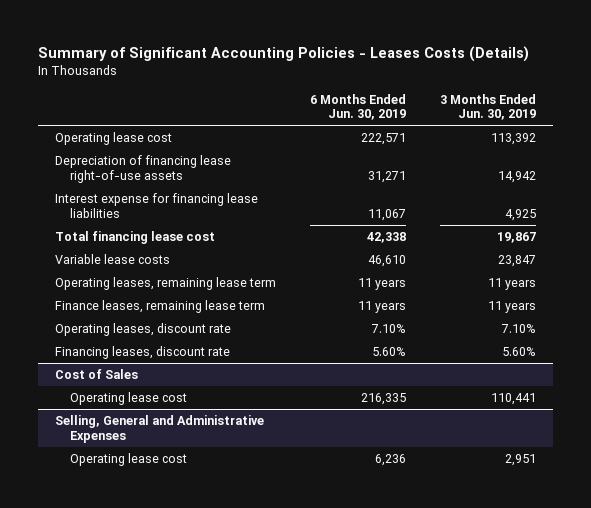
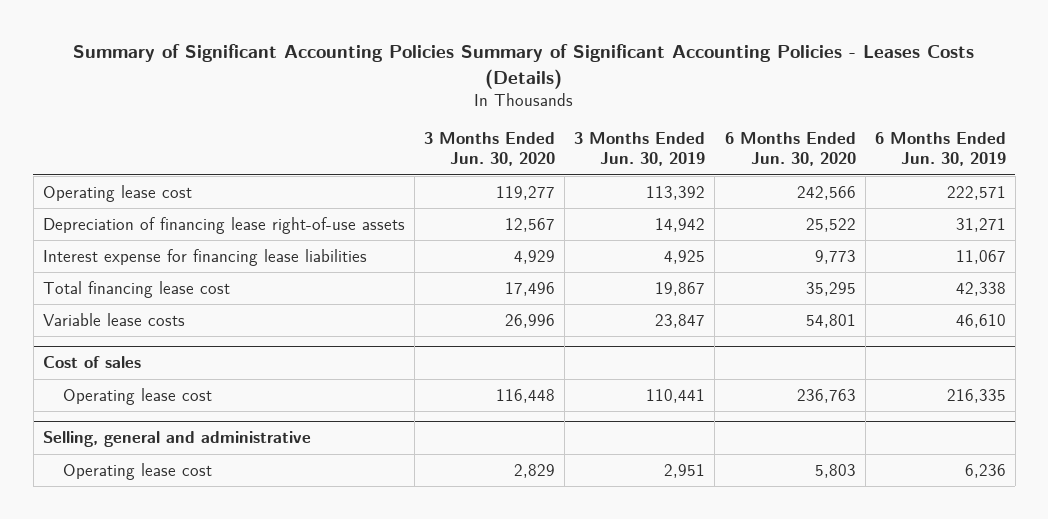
[37,45,529,62] Summary of Significant Accounting Policies - Leases Costs (Details) -> [73,44,975,89] Summary of Significant Accounting Policies Summary of Significant Accounting Policies - Leases Costs (Details)
none -> [423,131,555,167] 3 Months Ended Jun. 30, 2020
none -> [724,131,856,167] 6 Months Ended Jun. 30, 2020
[54,277,276,291] Operating leases, remaining lease term -> none
[54,300,265,314] Finance leases, remaining lease term -> none
[54,323,231,337] Operating leases, discount rate -> none
[54,346,230,360] Financing leases, discount rate -> none
[54,369,138,380] Cost of Sales -> [42,356,141,369] Cost of sales
[54,415,264,443] Selling, General and Administrative Expenses -> [42,431,311,448] Selling, general and administrative

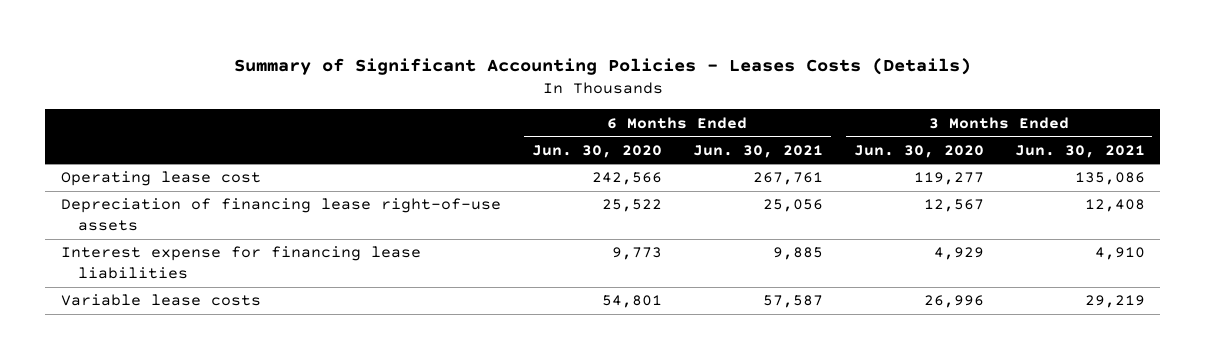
[73,44,975,89] Summary of Significant Accounting Policies Summary of Significant Accounting Policies - Leases Costs (Details) -> [233,57,971,75] Summary of Significant Accounting Policies - Leases Costs (Details)
[574,131,706,167] 3 Months Ended Jun. 30, 2019 -> none
[874,131,1006,167] 6 Months Ended Jun. 30, 2019 -> none
none -> [692,144,823,158] Jun. 30, 2021
none -> [1014,144,1145,158] Jun. 30, 2021
[42,280,230,298] Total financing lease cost -> none
[42,356,141,369] Cost of sales -> none
[63,387,213,405] Operating lease cost -> none
[42,431,311,448] Selling, general and administrative -> none
[63,462,213,480] Operating lease cost -> none

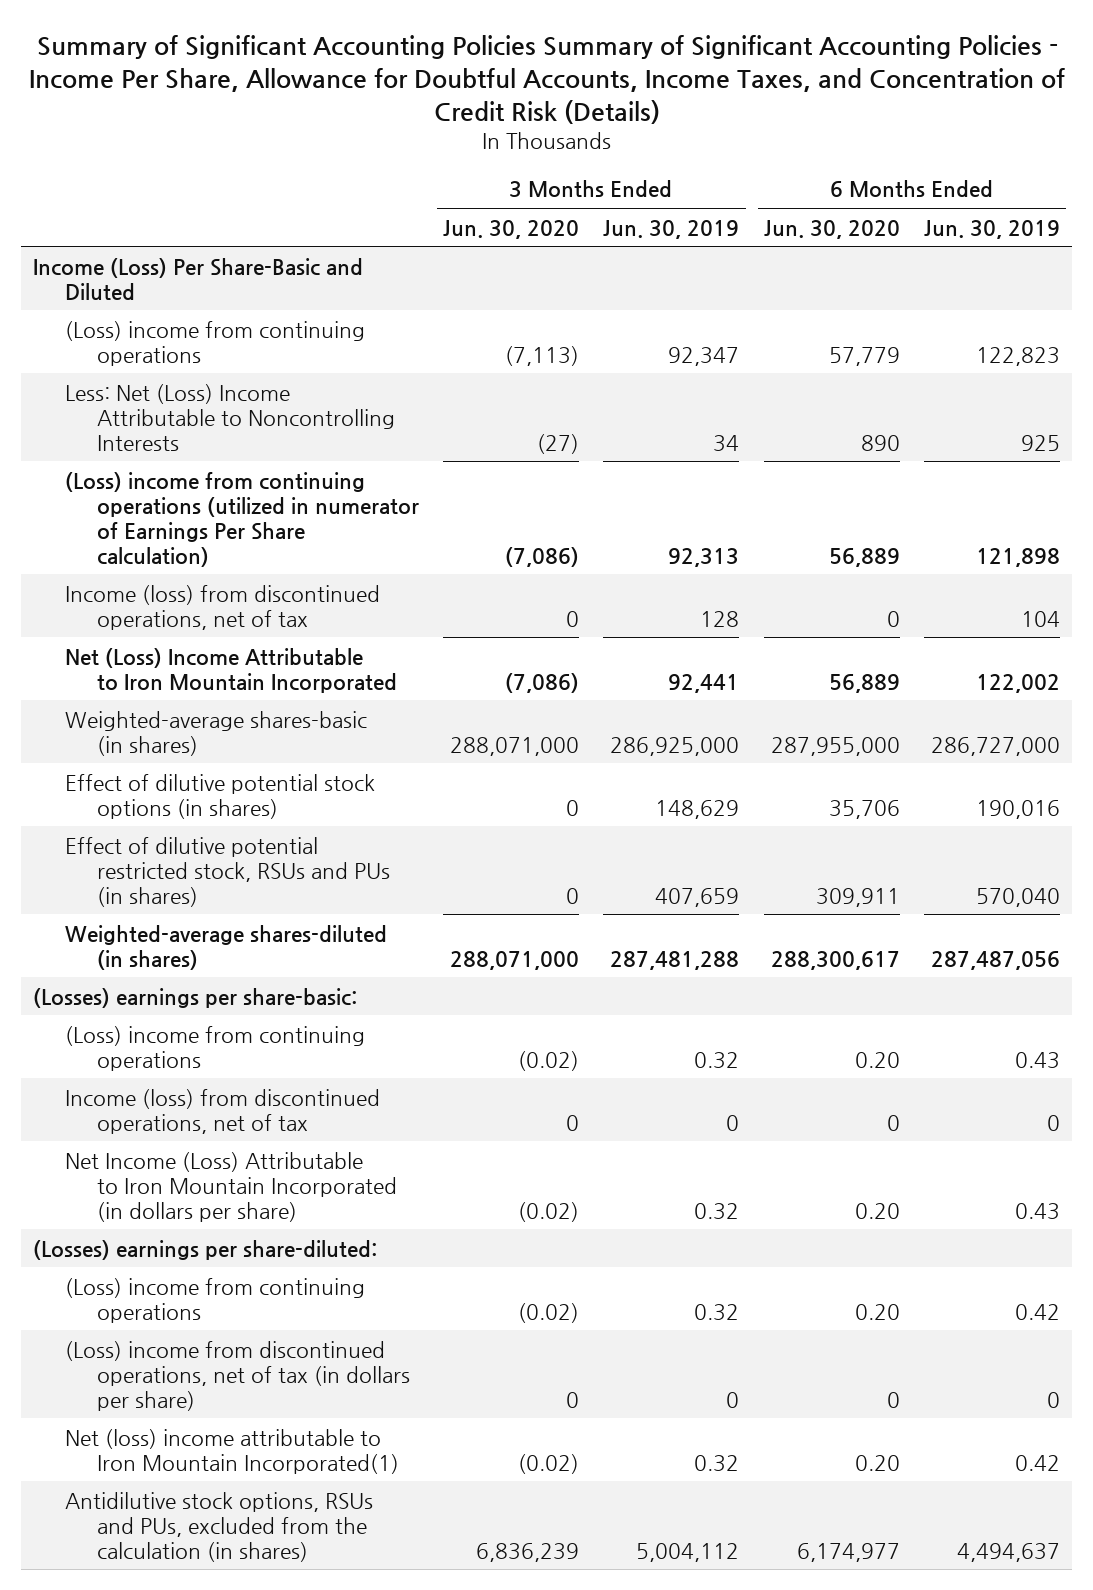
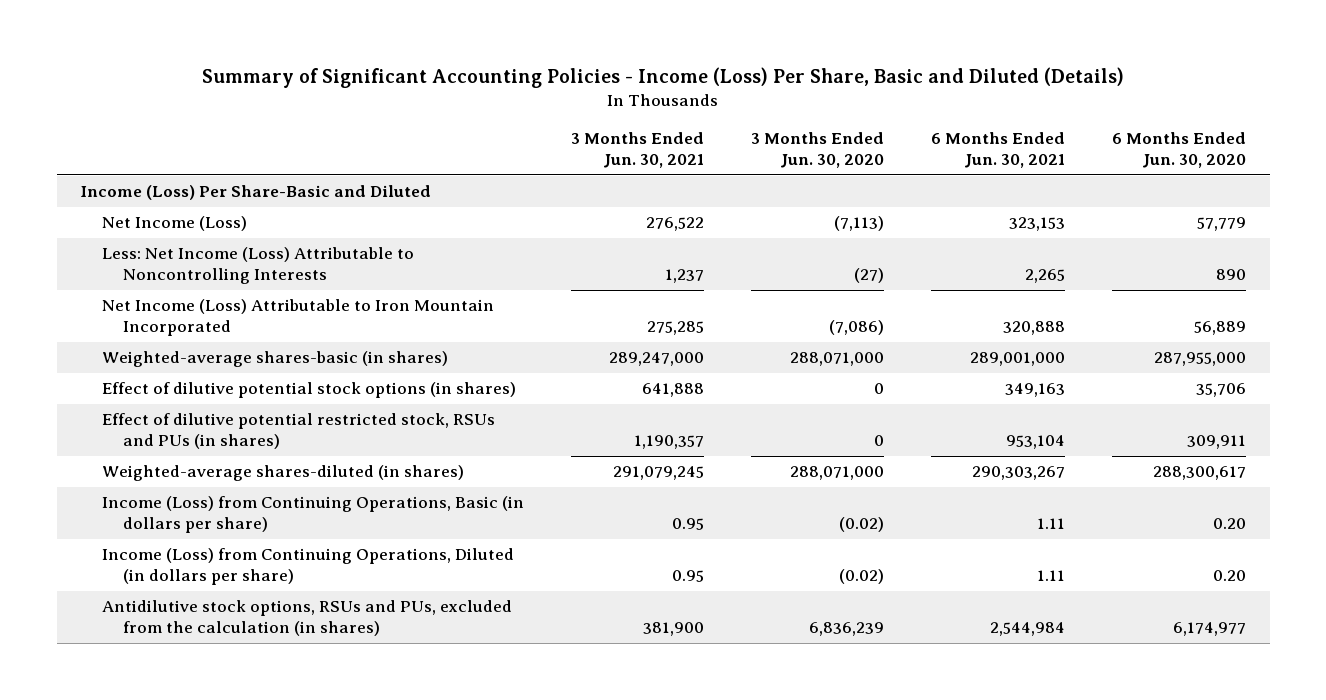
[28,34,1065,124] Summary of Significant Accounting Policies Summary of Significant Accounting Policies - Income Per Share, Allowance for Doubtful Accounts, Income Taxes, and Concentration of Credit Risk (Details) -> [202,66,1125,88] Summary of Significant Accounting Policies - Income (Loss) Per Share, Basic and Diluted (Details)
[603,219,740,239] Jun. 30, 2019 -> none
[924,219,1061,239] Jun. 30, 2019 -> none
none -> [570,132,704,169] 3 Months Ended Jun. 30, 2021
none -> [931,132,1066,169] 6 Months Ended Jun. 30, 2021
[64,471,419,567] (Loss) income from continuing operations (utilized in numerator of Earnings Per Share calculation) -> none
[64,584,380,630] Income (loss) from discontinued operations, net of tax -> none
[64,320,365,366] (Loss) income from continuing operations -> [101,216,247,232] Net Income (Loss)
[64,383,395,451] Less: Net (Loss) Income Attributable to Noncontrolling Interests -> [101,247,414,285] Less: Net Income (Loss) Attributable to Noncontrolling Interests
[64,647,397,693] Net (Loss) Income Attributable to Iron Mountain Incorporated -> [101,299,494,337] Net Income (Loss) Attributable to Iron Mountain Incorporated
[33,987,358,1008] (Losses) earnings per share-basic: -> none
[64,1088,380,1134] Income (loss) from discontinued operations, net of tax -> none
[64,1151,397,1222] Net Income (Loss) Attributable to Iron Mountain Incorporated (in dollars per share) -> none
[33,1239,378,1260] (Losses) earnings per share-diluted: -> none
[64,1340,410,1411] (Loss) income from discontinued operations, net of tax (in dollars per share) -> none
[64,1428,399,1474] Net (loss) income attributable to Iron Mountain Incorporated(1) -> none
[64,1025,365,1071] (Loss) income from continuing operations -> [101,496,524,534] Income (Loss) from Continuing Operations, Basic (in dollars per share)
[64,1277,365,1323] (Loss) income from continuing operations -> [101,548,514,586] Income (Loss) from Continuing Operations, Diluted (in dollars per share)

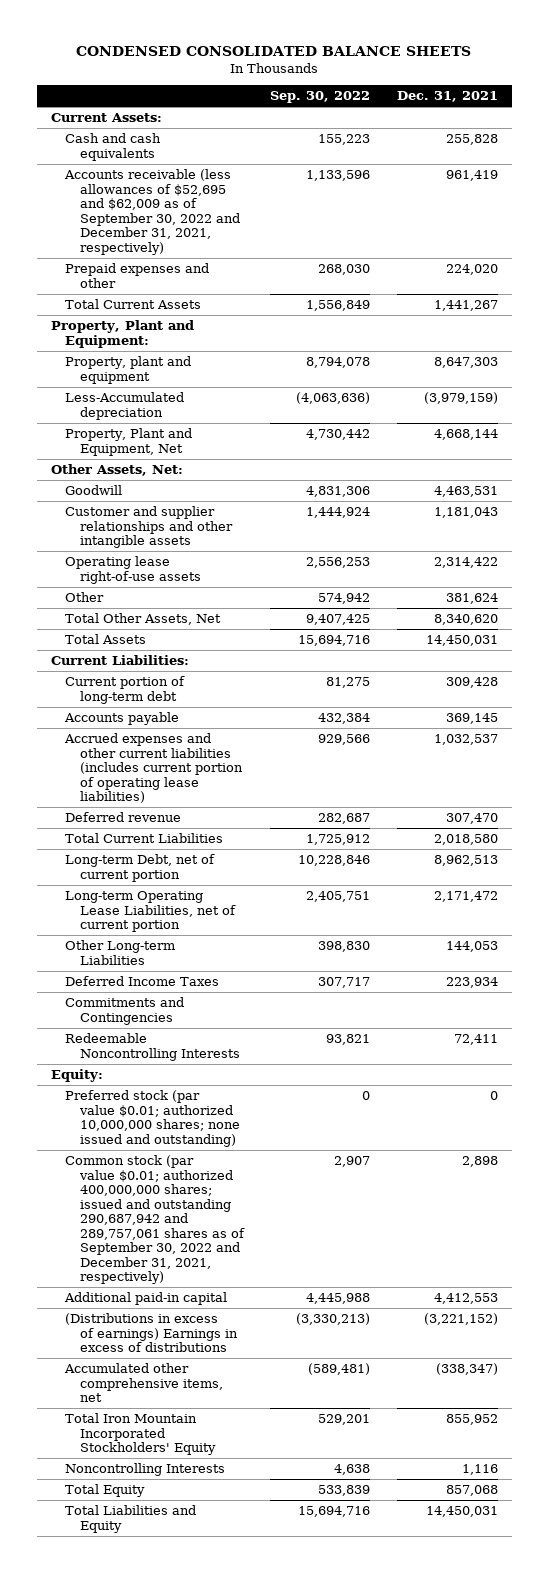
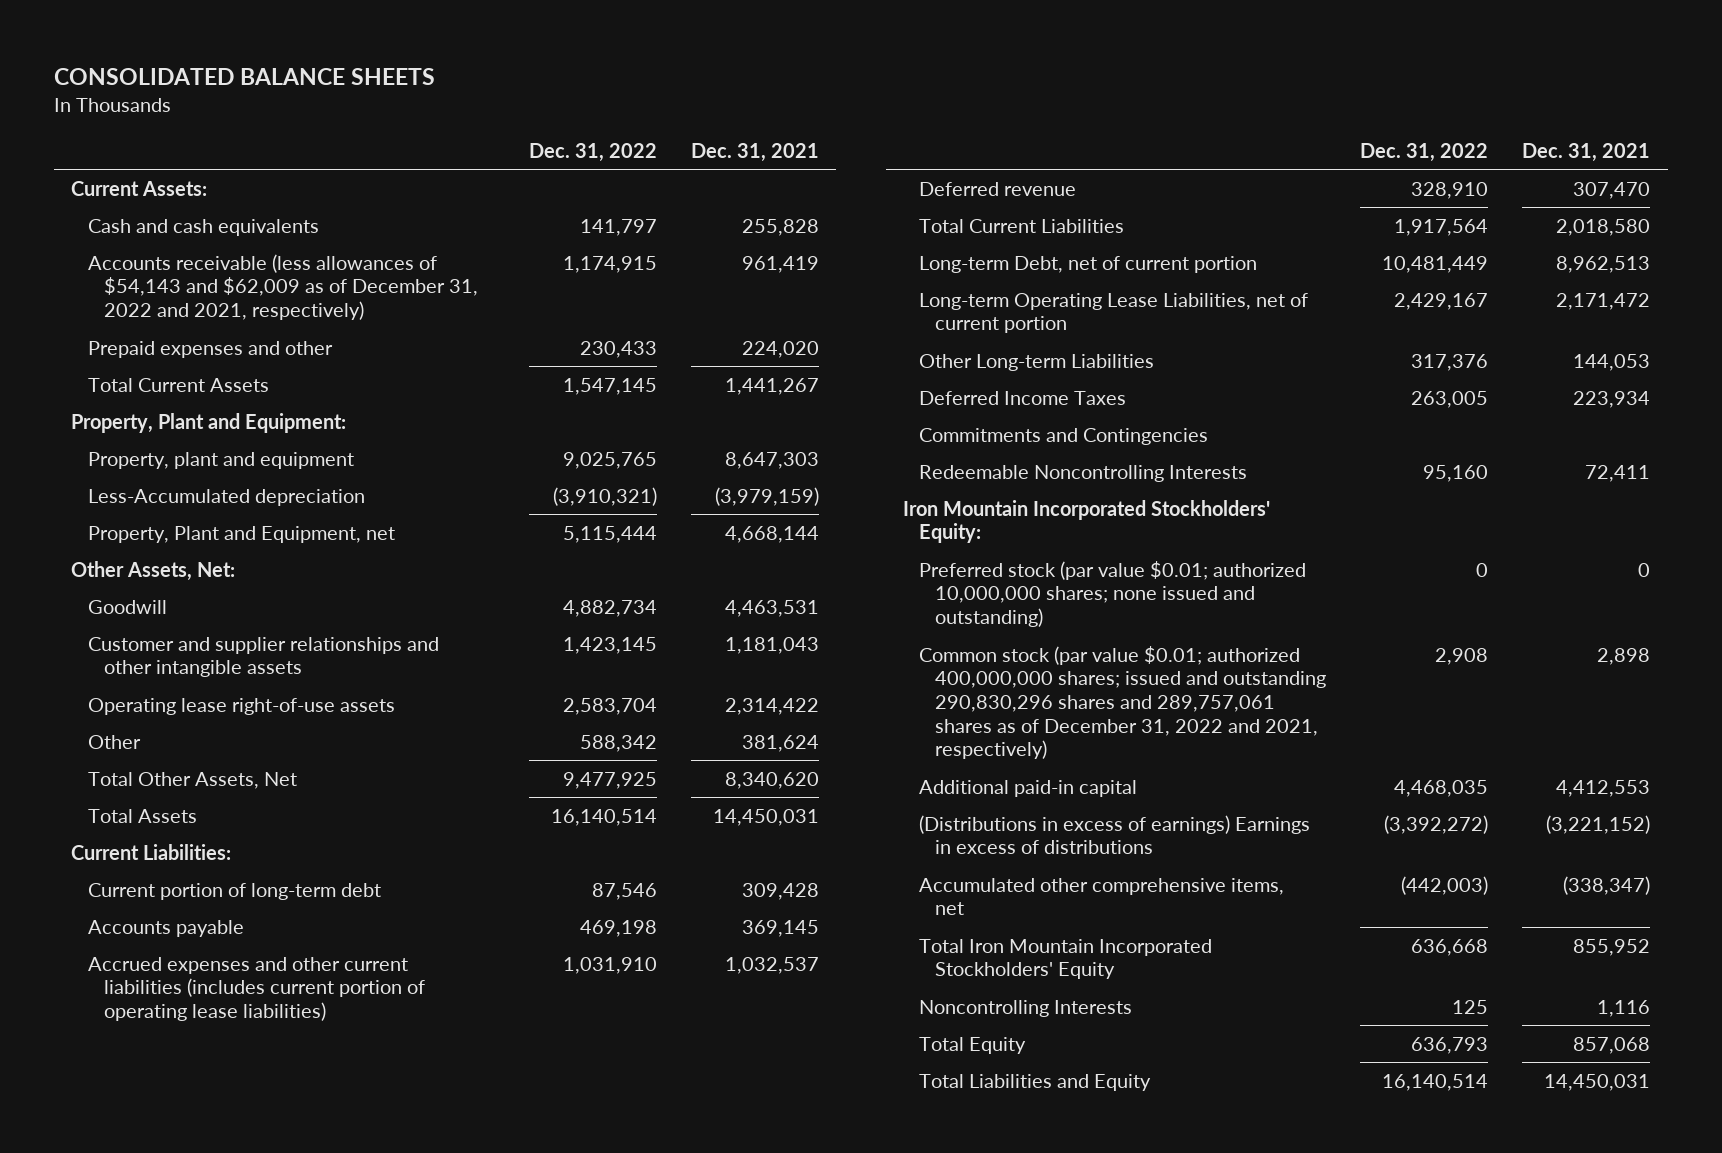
[76,46,472,57] CONDENSED CONSOLIDATED BALANCE SHEETS -> [54,68,436,86] CONSOLIDATED BALANCE SHEETS
[270,91,371,104] Sep. 30, 2022 -> none
none -> [528,142,657,162] Dec. 31, 2022
[64,169,240,255] Accounts receivable (less allowances of $52,695 and $62,009 as of September 30, 2022 and December 31, 2021, respectively) -> [87,253,478,321] Accounts receivable (less allowances of $54,143 and $62,009 as of December 31, 2022 and 2021, respectively)
[65,428,193,456] Property, Plant and Equipment, Net -> [87,525,395,543] Property, Plant and Equipment, net
[50,1069,103,1083] Equity: -> none
none -> [902,499,1270,544] Iron Mountain Incorporated Stockholders' Equity:
[65,1155,245,1285] Common stock (par value $0.01; authorized 400,000,000 shares; issued and outstanding 290,687,942 and 289,757,061 shares as of September 30, 2022 and December 31, 2021, respectively) -> [919,645,1327,760] Common stock (par value $0.01; authorized 400,000,000 shares; issued and outstanding 290,830,296 shares and 289,757,061 shares as of December 31, 2022 and 2021, respectively)

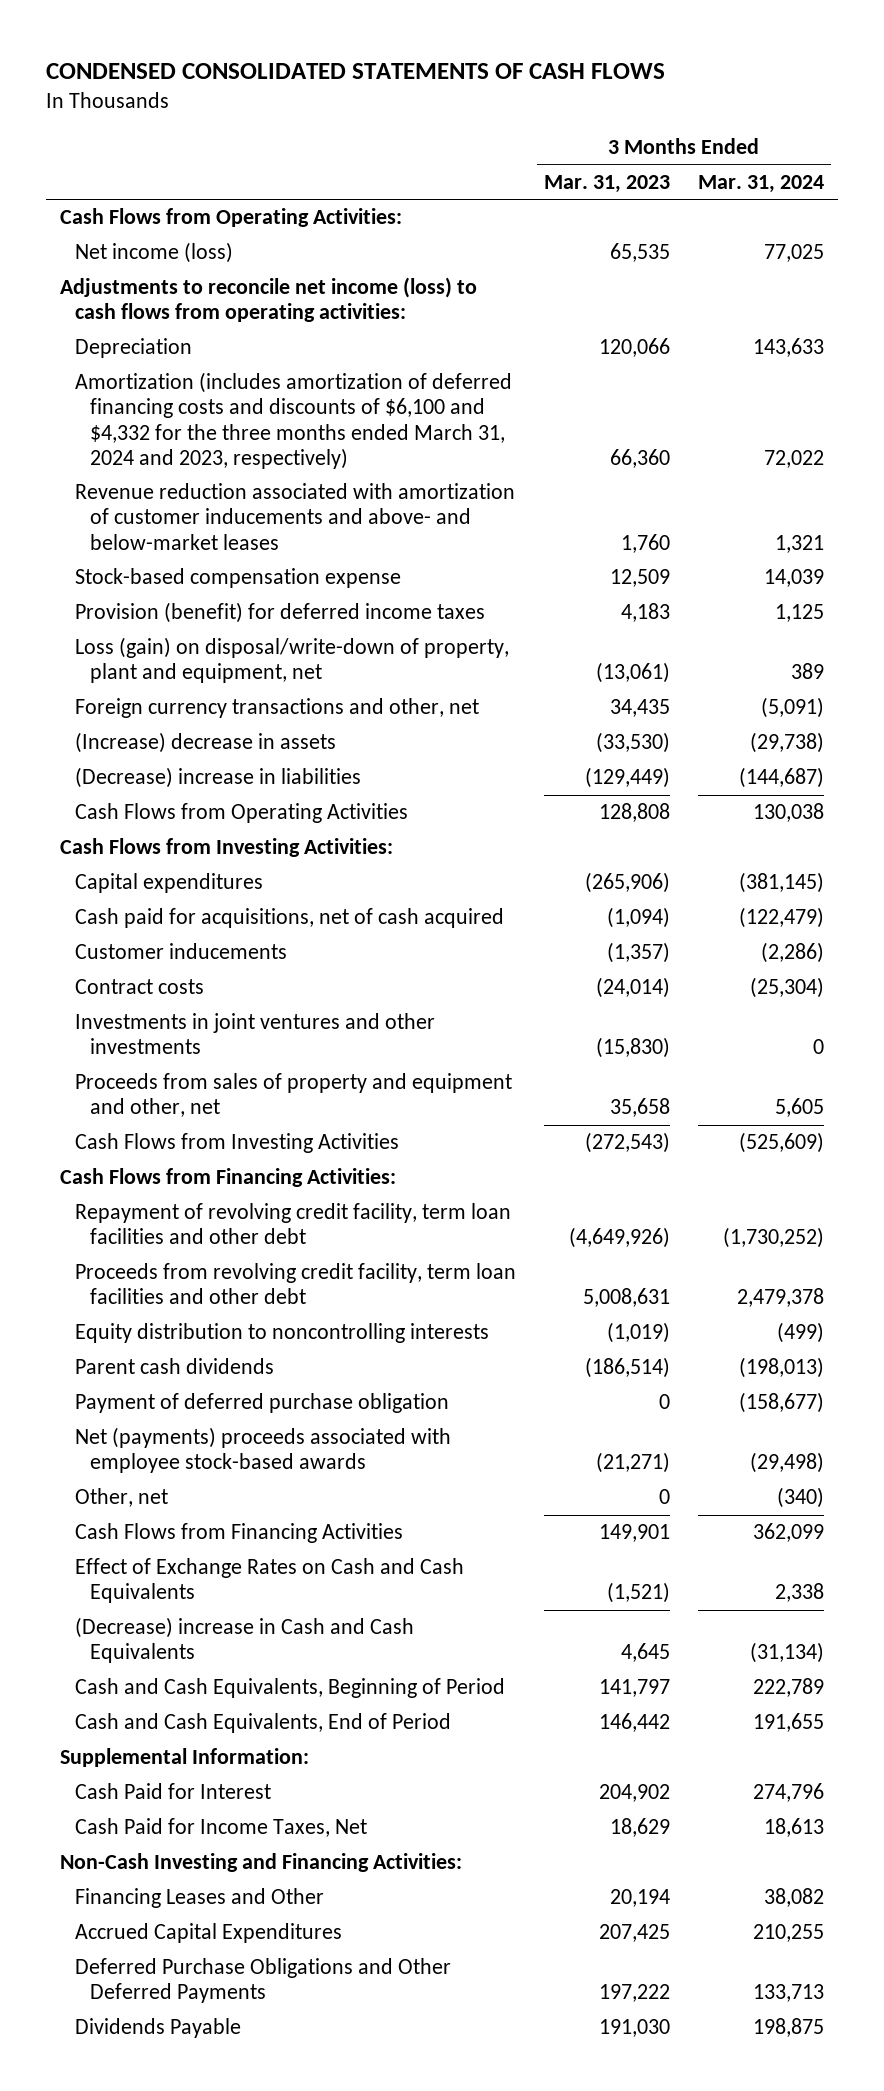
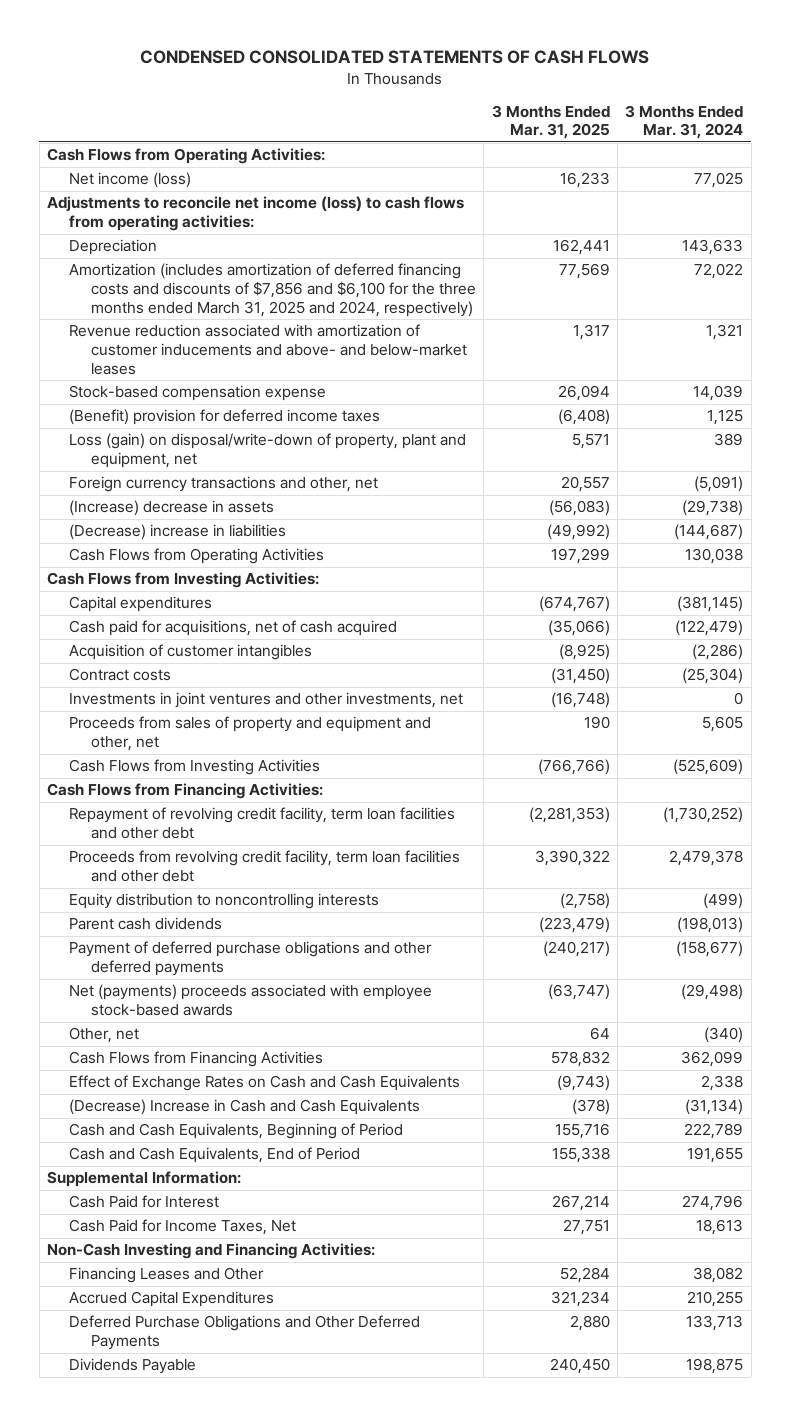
[543,175,670,194] Mar. 31, 2023 -> none
none -> [491,104,610,140] 3 Months Ended Mar. 31, 2025
[75,372,513,469] Amortization (includes amortization of deferred financing costs and discounts of $6,100 and $4,332 for the three months ended March 31, 2024 and 2023, respectively) -> [69,263,476,318] Amortization (includes amortization of deferred financing costs and discounts of $7,856 and $6,100 for the three months ended March 31, 2025 and 2024, respectively)
[75,602,486,624] Provision (benefit) for deferred income taxes -> [69,409,381,426] (Benefit) provision for deferred income taxes
[75,943,288,960] Customer inducements -> [69,644,313,661] Acquisition of customer intangibles
[75,1013,436,1055] Investments in joint ventures and other investments -> [69,692,464,709] Investments in joint ventures and other investments, net
[75,1393,450,1414] Payment of deferred purchase obligation -> [69,941,433,977] Payment of deferred purchase obligations and other deferred payments
[75,1617,415,1664] (Decrease) increase in Cash and Cash Equivalents -> [69,1099,421,1116] (Decrease) Increase in Cash and Cash Equivalents

